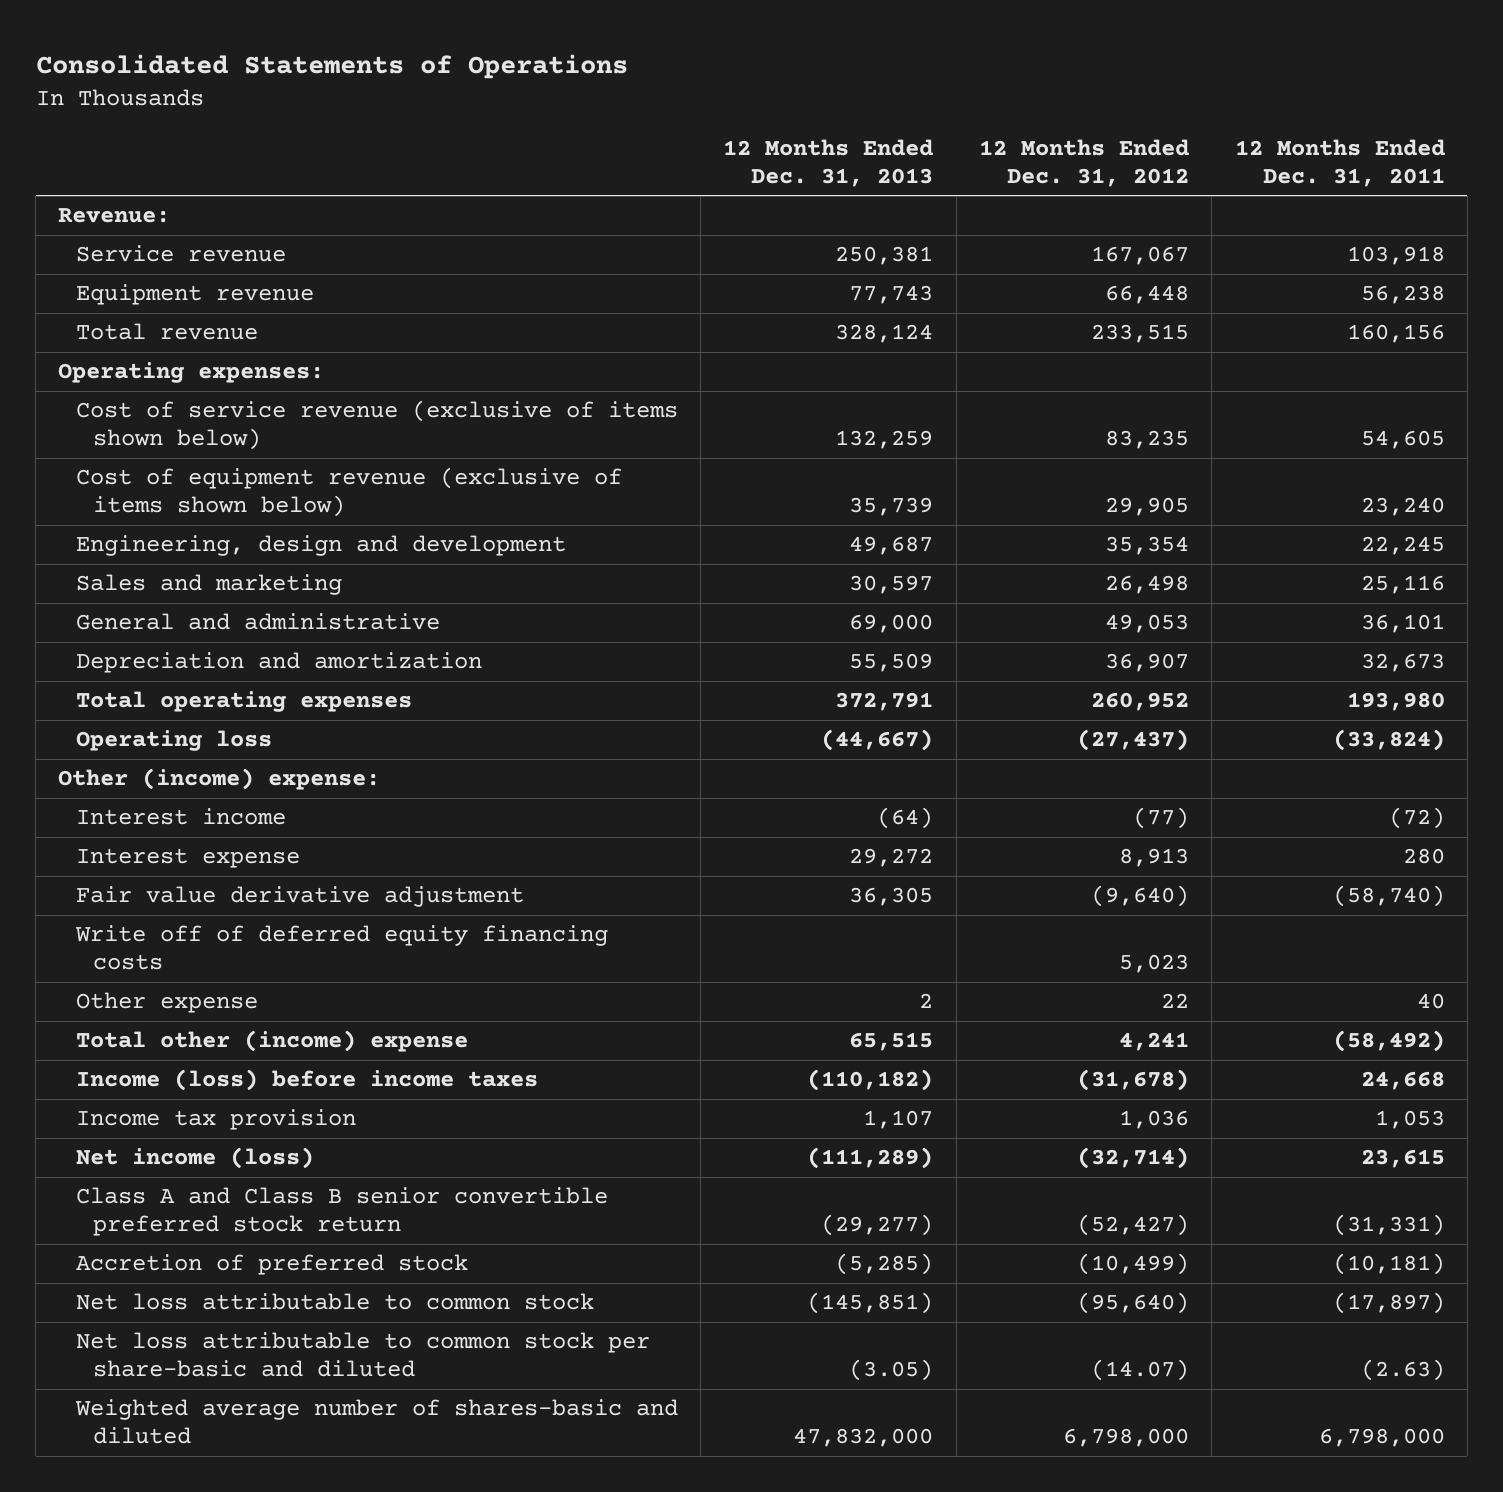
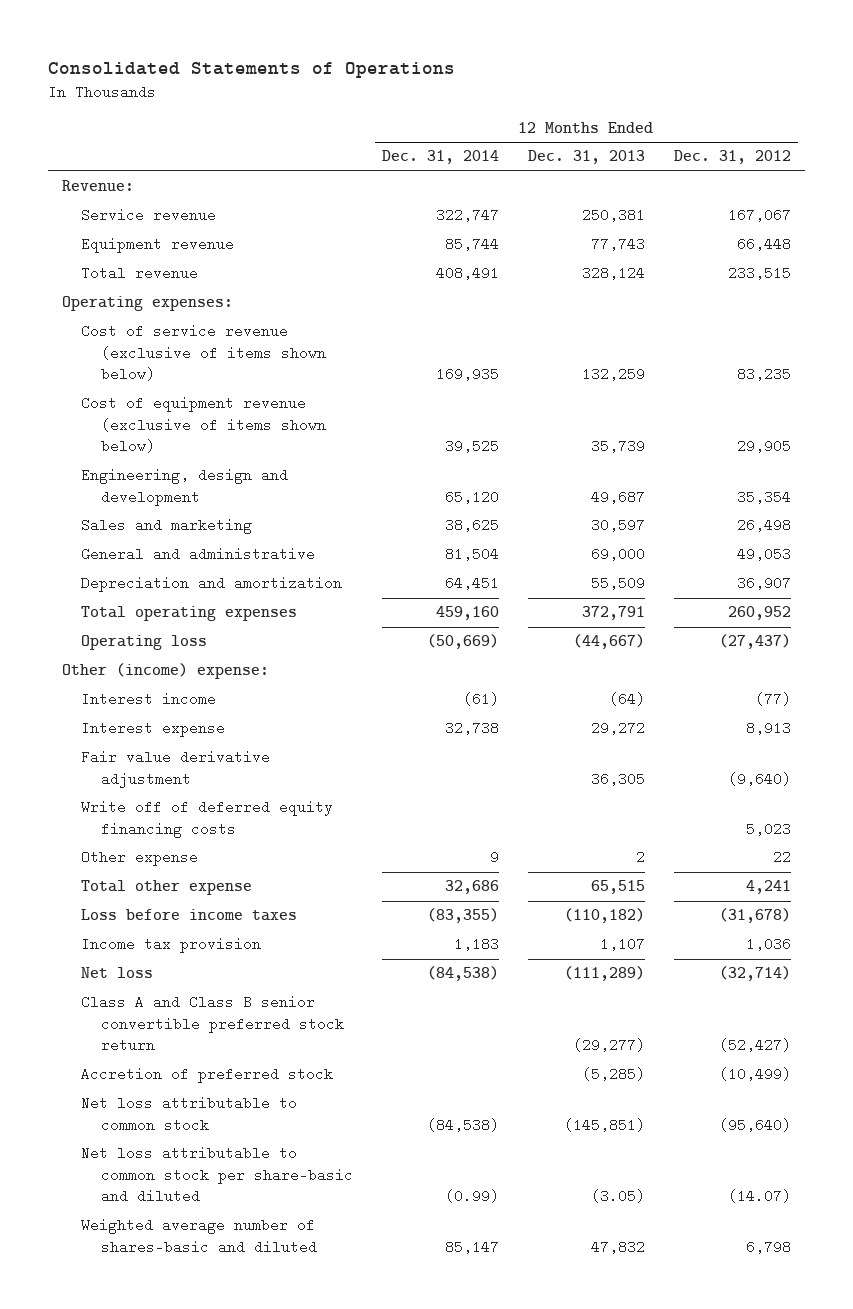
[1234,138,1445,188] 12 Months Ended Dec. 31, 2011 -> none
none -> [381,150,499,165] Dec. 31, 2014
[75,1030,468,1053] Total other (income) expense -> [81,880,253,896] Total other expense
[75,1069,538,1092] Income (loss) before income taxes -> [81,909,298,922] Loss before income taxes
[75,1147,314,1170] Net income (loss) -> [81,967,154,979] Net loss
[793,1428,934,1448] 47,832,000 -> [590,1239,645,1254] 47,832
[1062,1428,1189,1448] 6,798,000 -> [745,1239,791,1254] 6,798

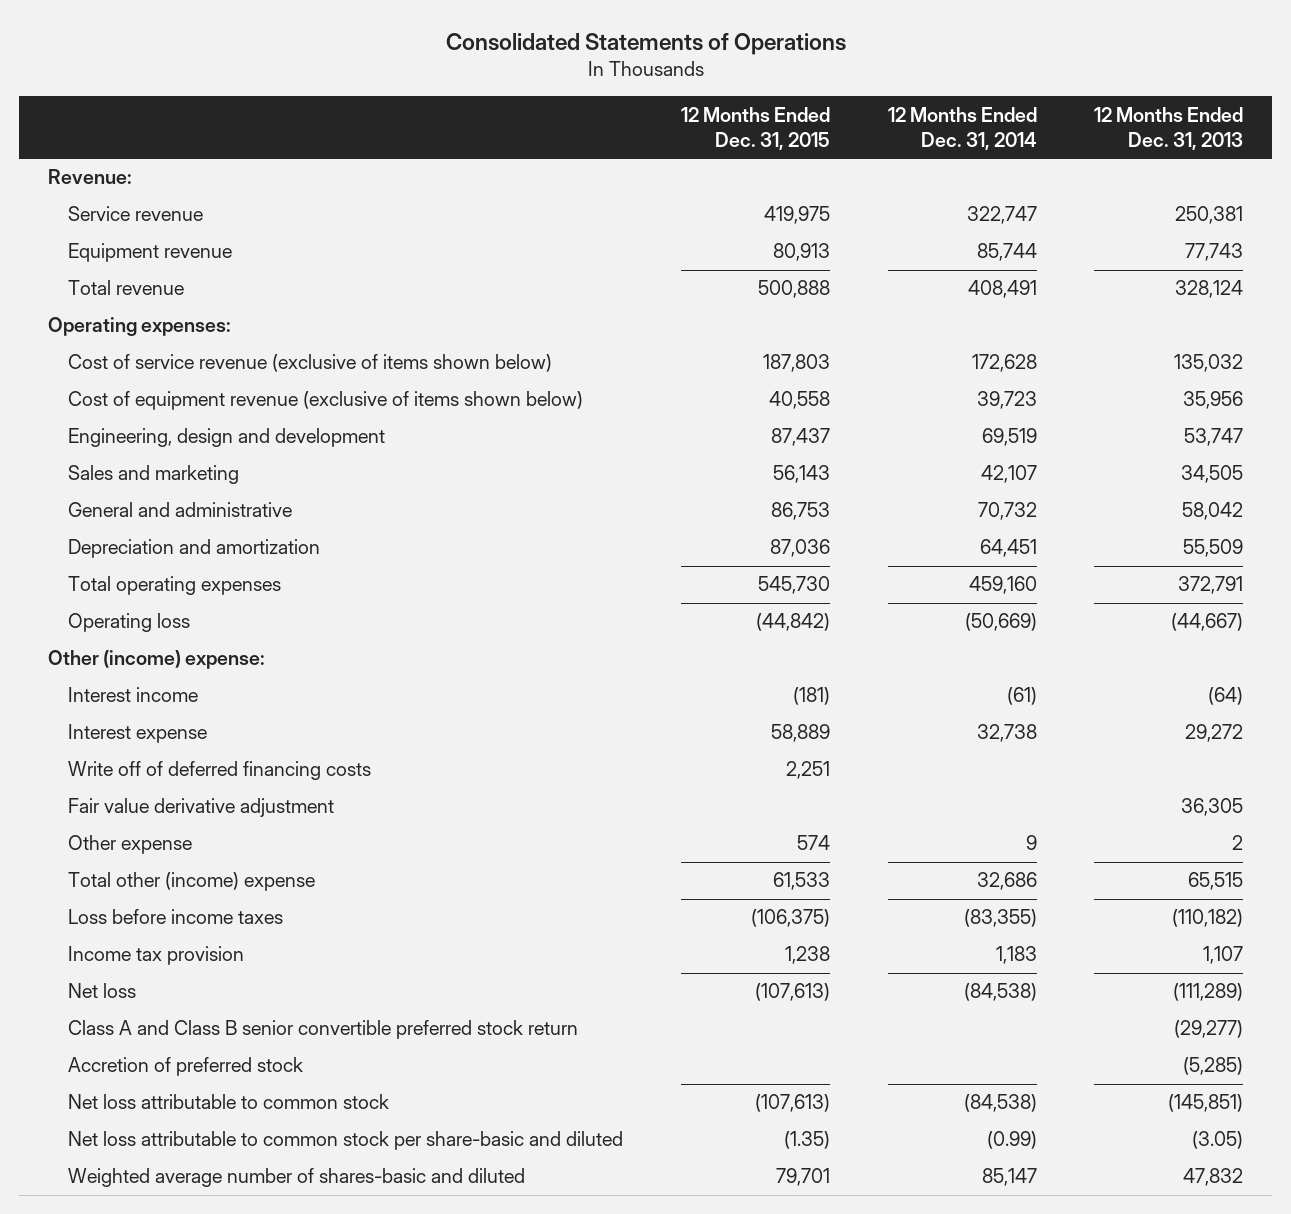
[673,150,791,165] Dec. 31, 2012 -> none
none -> [681,106,831,151] 12 Months Ended Dec. 31, 2015
[435,367,499,382] 169,935 -> [971,354,1037,373] 172,628
[581,367,645,382] 132,259 -> [1174,354,1244,373] 135,032
[444,439,499,454] 39,525 -> [976,391,1037,410] 39,723
[590,439,645,454] 35,739 -> [1183,391,1244,410] 35,956
[444,489,499,504] 65,120 -> [981,428,1037,447] 69,519
[590,489,645,504] 49,687 -> [1184,428,1244,447] 53,747
[444,518,499,533] 38,625 -> [980,465,1037,484] 42,107
[590,518,645,533] 30,597 -> [1181,465,1244,484] 34,505
[444,547,499,562] 81,504 -> [977,502,1037,521] 70,732
[590,547,645,562] 69,000 -> [1182,502,1244,521] 58,042
none -> [68,761,372,781] Write off of deferred financing costs
[81,800,334,838] Write off of deferred equity financing costs -> none
[81,880,253,896] Total other expense -> [68,872,316,892] Total other (income) expense

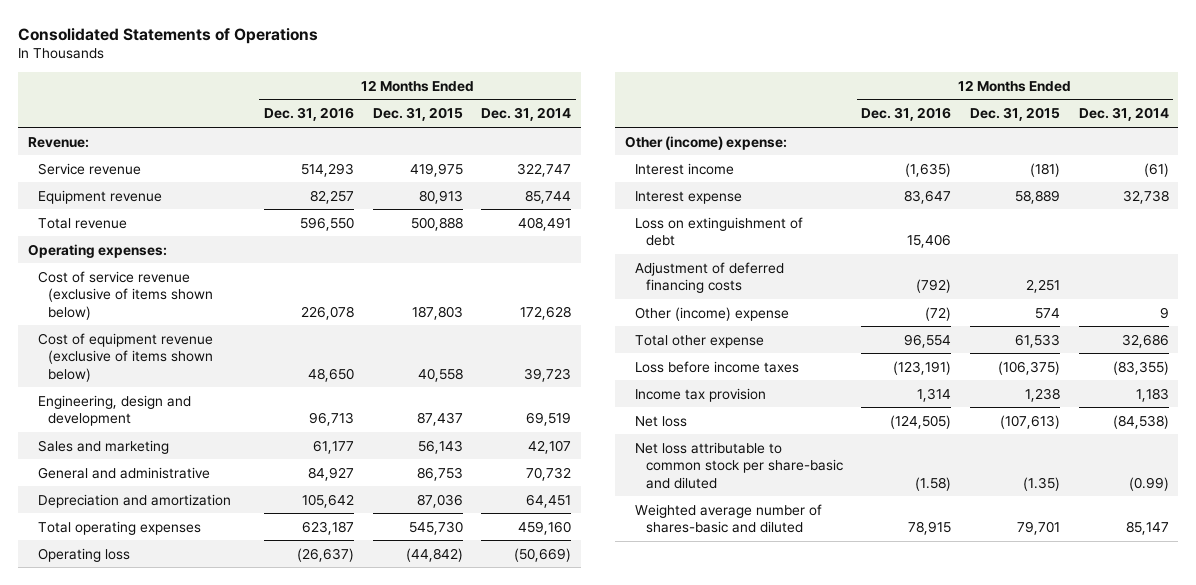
[1094,106,1244,151] 12 Months Ended Dec. 31, 2013 -> none
none -> [264,107,355,122] Dec. 31, 2016
[68,798,335,818] Fair value derivative adjustment -> none
none -> [635,216,804,247] Loss on extinguishment of debt
[68,761,372,781] Write off of deferred financing costs -> [635,261,785,294] Adjustment of deferred financing costs
[68,835,193,855] Other expense -> [635,306,790,321] Other (income) expense
[68,872,316,892] Total other (income) expense -> [635,334,765,348] Total other expense
[68,1020,579,1040] Class A and Class B senior convertible preferred stock return -> none
[68,1057,304,1077] Accretion of preferred stock -> none
[68,1094,390,1110] Net loss attributable to common stock -> none

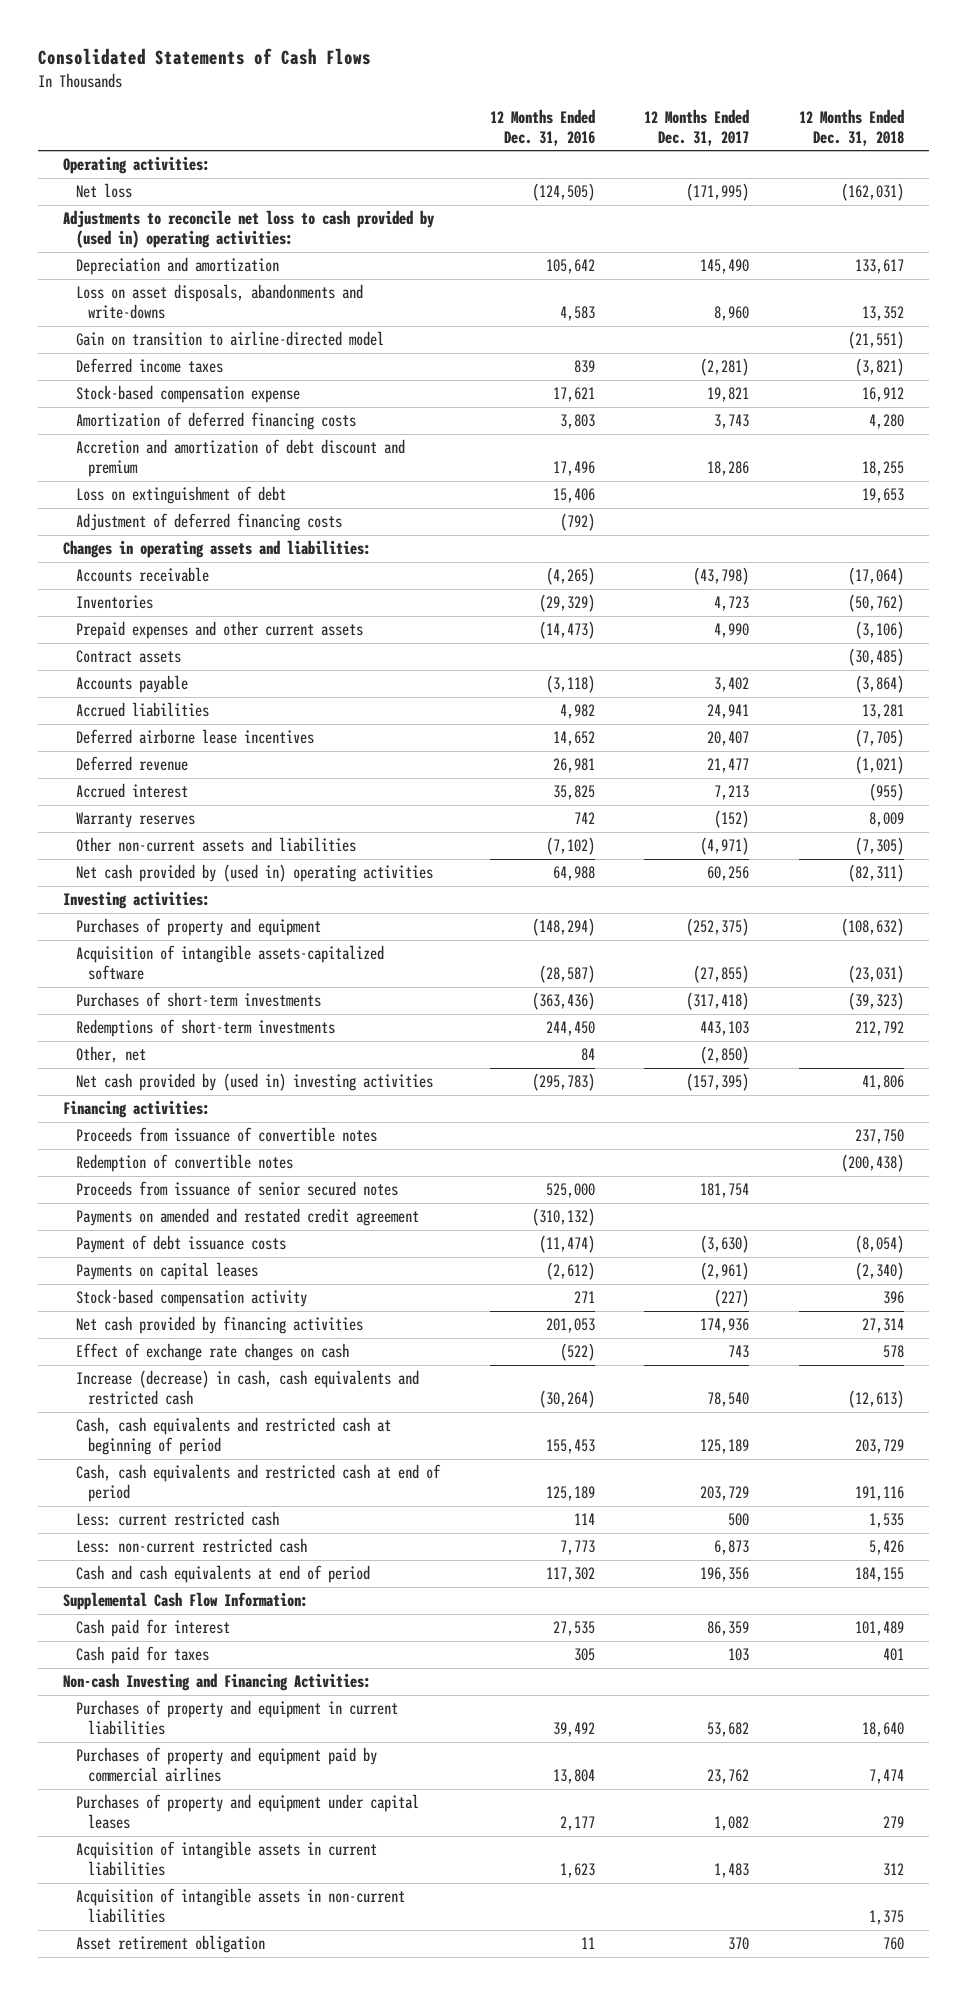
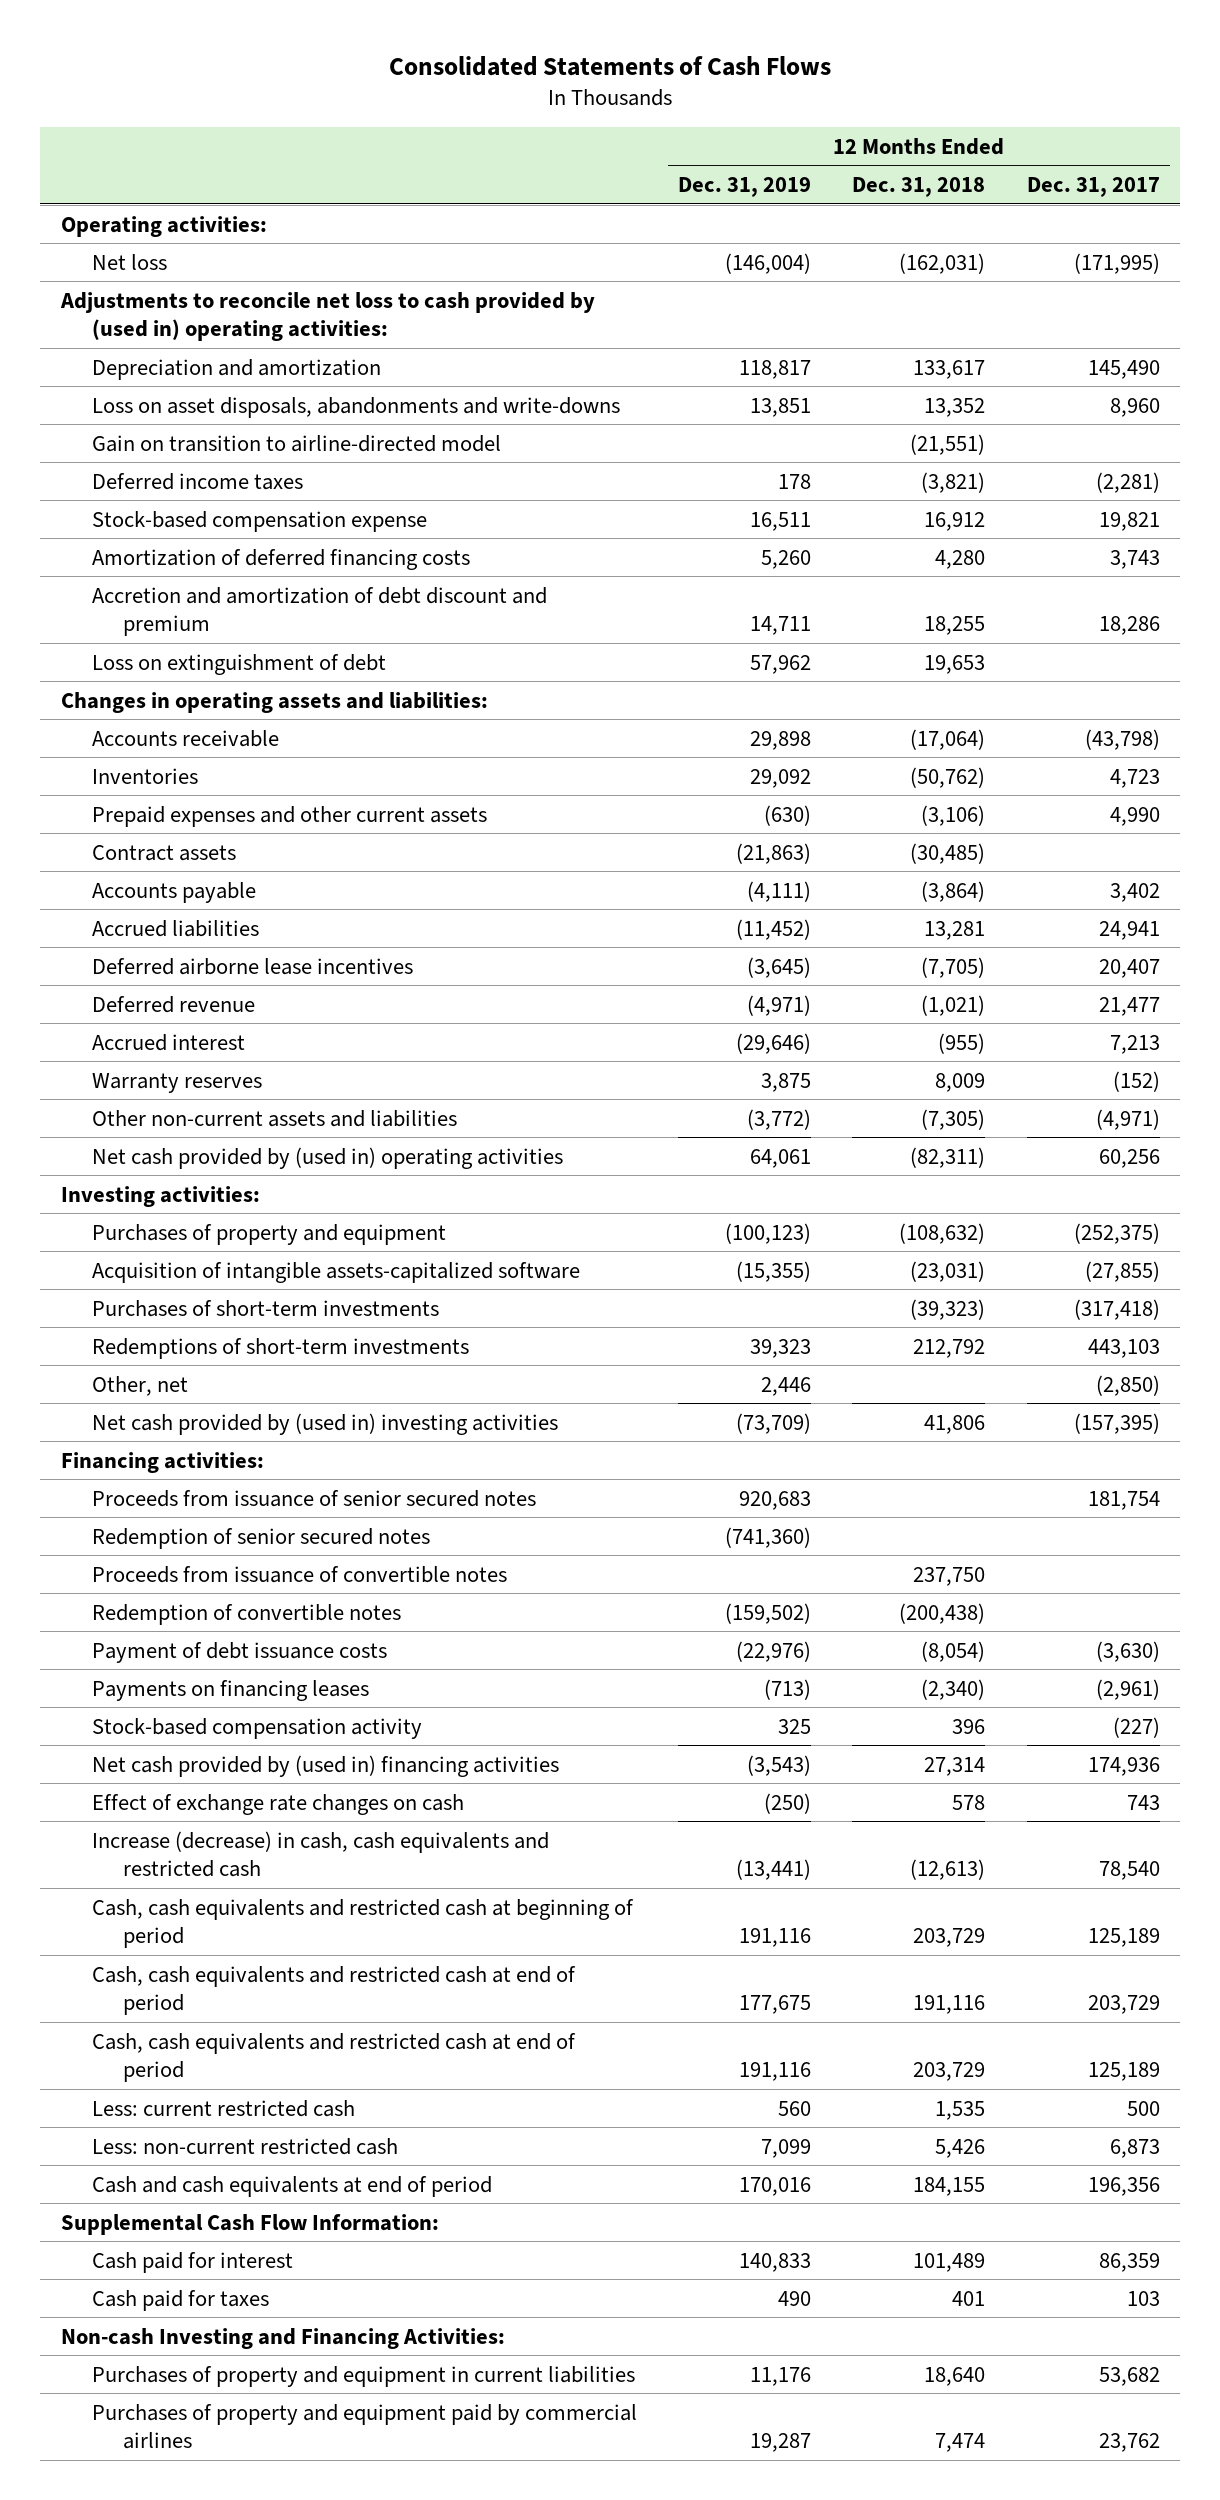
[489,108,595,146] 12 Months Ended Dec. 31, 2016 -> none
none -> [678,177,812,198] Dec. 31, 2019
[75,513,342,532] Adjustment of deferred financing costs -> none
[75,1181,398,1197] Proceeds from issuance of senior secured notes -> [91,1489,536,1507] Proceeds from issuance of senior secured notes
none -> [91,1527,430,1549] Redemption of senior secured notes
[75,1208,419,1227] Payments on amended and restated credit agreement -> none
[75,1262,258,1281] Payments on capital leases -> [91,1679,369,1701] Payments on financing leases
[75,1316,363,1335] Net cash provided by financing activities -> [91,1754,559,1777] Net cash provided by (used in) financing activities
none -> [91,2032,576,2083] Cash, cash equivalents and restricted cash at end of period
[75,1794,419,1830] Purchases of property and equipment under capital leases -> none
[75,1841,377,1877] Acquisition of intangible assets in current liabilities -> none
[75,1888,405,1924] Acquisition of intangible assets in non-current liabilities -> none
[75,1935,265,1954] Asset retirement obligation -> none

